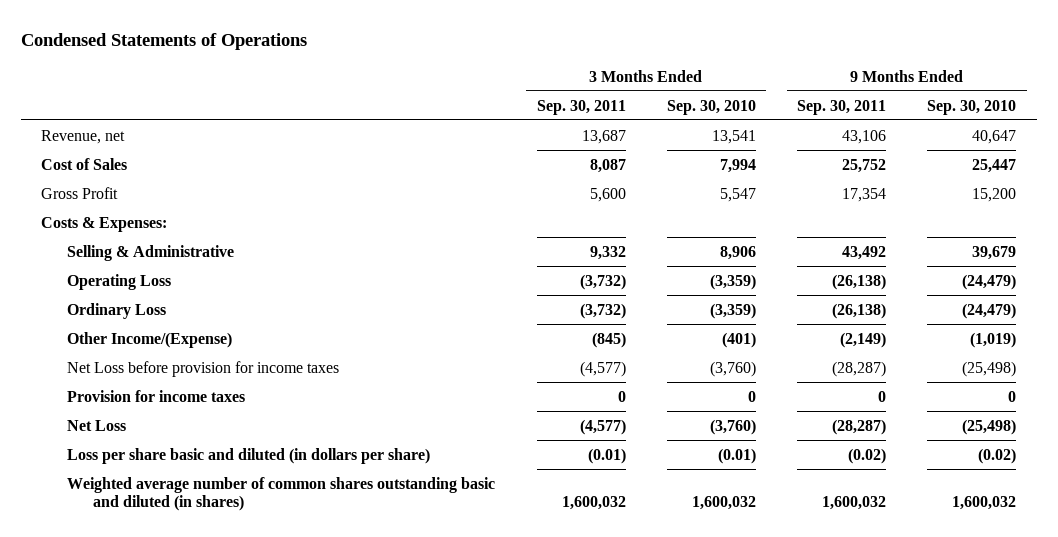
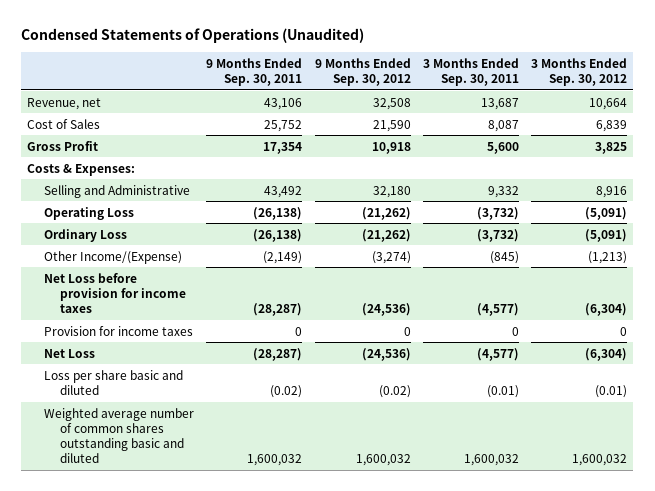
[20,33,307,51] Condensed Statements of Operations -> [21,28,365,44] Condensed Statements of Operations (Unaudited)
[666,99,756,115] Sep. 30, 2010 -> none
[927,99,1017,115] Sep. 30, 2010 -> none
none -> [314,57,411,87] 9 Months Ended Sep. 30, 2012
none -> [531,57,628,87] 3 Months Ended Sep. 30, 2012
[67,244,235,261] Selling & Administrative -> [43,184,190,198] Selling and Administrative
[67,447,431,464] Loss per share basic and diluted (in dollars per share) -> [43,369,183,395] Loss per share basic and diluted
[67,476,496,512] Weighted average number of common shares outstanding basic and diluted (in shares) -> [43,407,194,464] Weighted average number of common shares outstanding basic and diluted

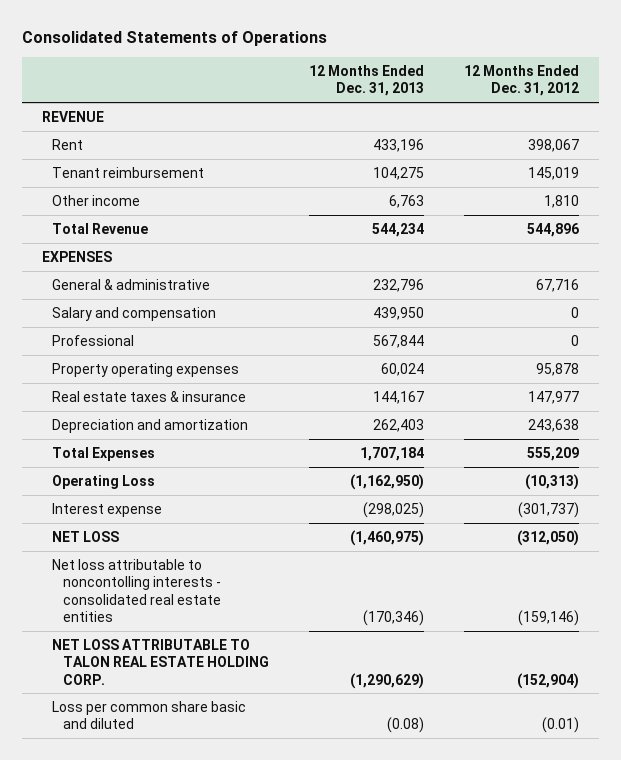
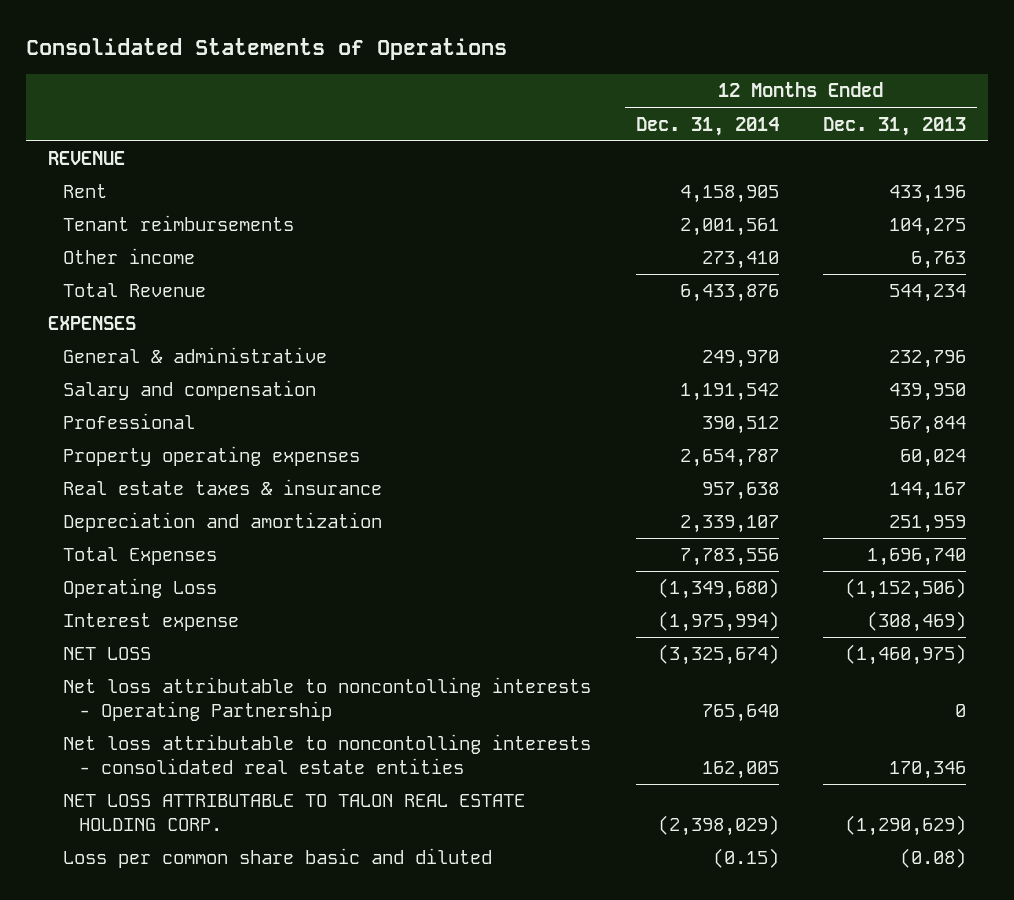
[464,64,580,97] 12 Months Ended Dec. 31, 2012 -> none
none -> [635,116,779,136] Dec. 31, 2014
[52,166,205,178] Tenant reimbursement -> [63,215,295,232] Tenant reimbursements
[372,418,424,432] 262,403 -> [889,515,967,534] 251,959
[359,446,424,461] 1,707,184 -> [867,548,967,567] 1,696,740
[349,473,424,490] (1,162,950) -> [845,578,967,600] (1,152,506)
[362,501,424,518] (298,025) -> [867,611,967,633] (308,469)
none -> [63,677,592,721] Net loss attributable to noncontolling interests - Operating Partnership
[362,609,424,626] (170,346) -> [889,760,967,779] 170,346

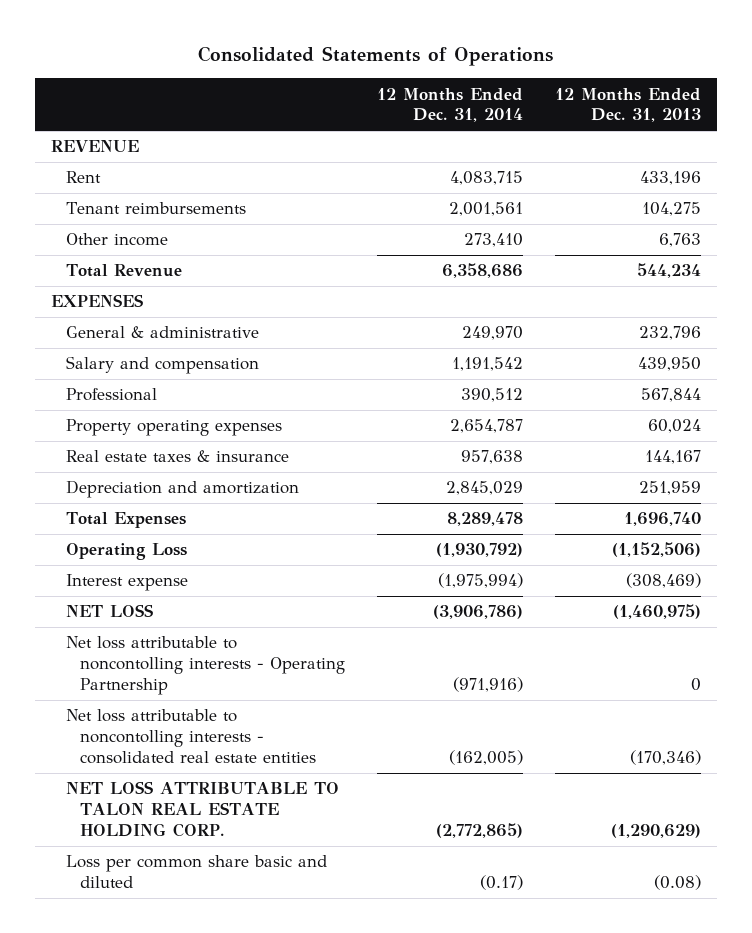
[679,185,779,204] 4,158,905 -> [450,171,524,186] 4,083,715
[679,284,779,303] 6,433,876 -> [442,263,524,279] 6,358,686
[679,515,779,534] 2,339,107 -> [446,481,524,496] 2,845,029
[679,548,779,567] 7,783,556 -> [447,512,524,527] 8,289,478
[657,578,779,600] (1,349,680) -> [436,543,524,558] (1,930,792)
[657,644,779,666] (3,325,674) -> [433,605,524,620] (3,906,786)
[701,703,779,722] 765,640 -> [453,676,524,692] (971,916)
[701,760,779,779] 162,005 -> [449,749,524,765] (162,005)
[889,760,967,779] 170,346 -> [630,749,702,765] (170,346)
[657,814,779,836] (2,398,029) -> [436,822,524,838] (2,772,865)
[712,848,779,869] (0.15) -> [480,875,524,891] (0.17)

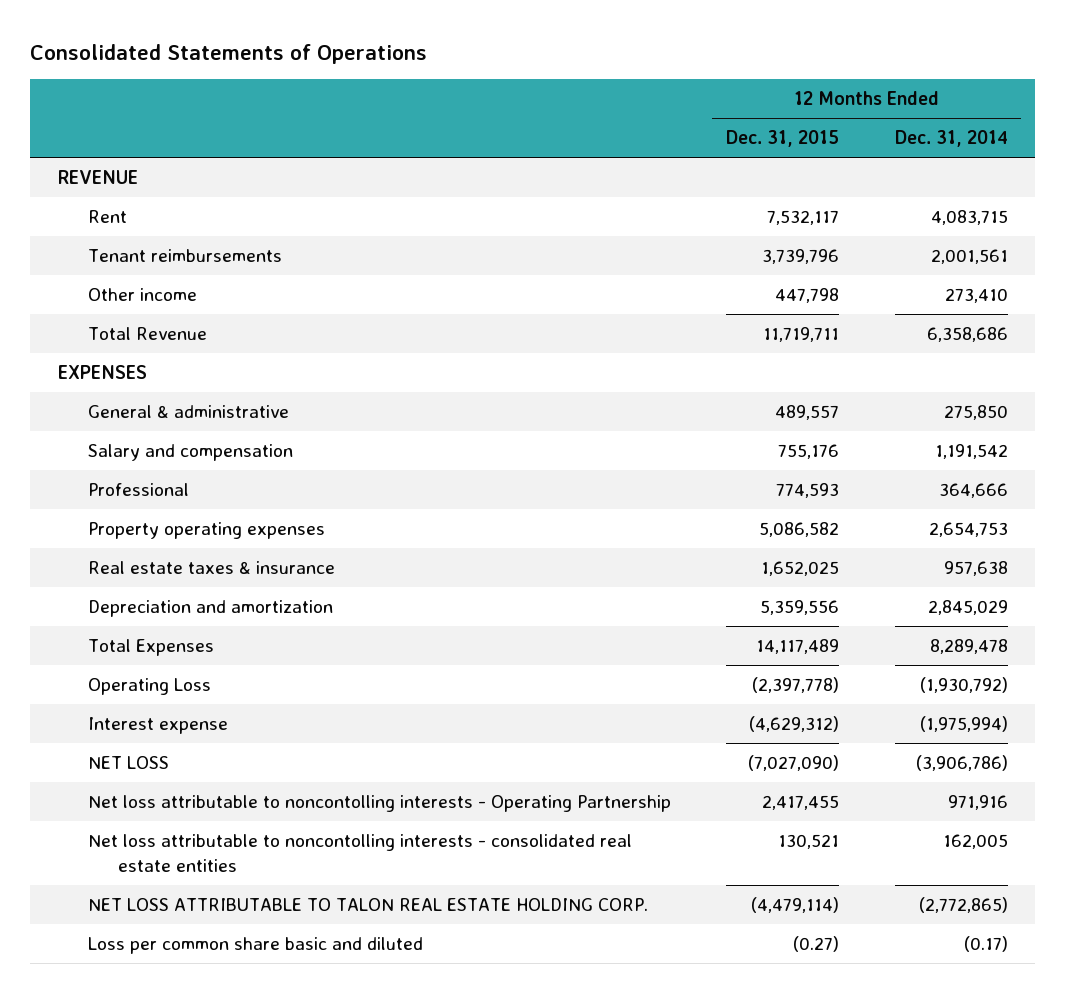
[555,87,702,123] 12 Months Ended Dec. 31, 2013 -> none
none -> [726,130,840,148] Dec. 31, 2015
[462,326,524,341] 249,970 -> [943,404,1008,420] 275,850
[461,388,524,403] 390,512 -> [938,482,1008,498] 364,666
[450,419,524,434] 2,654,787 -> [928,521,1008,537] 2,654,753
[453,676,524,692] (971,916) -> [947,794,1008,810] 971,916
[449,749,524,765] (162,005) -> [942,833,1008,849] 162,005

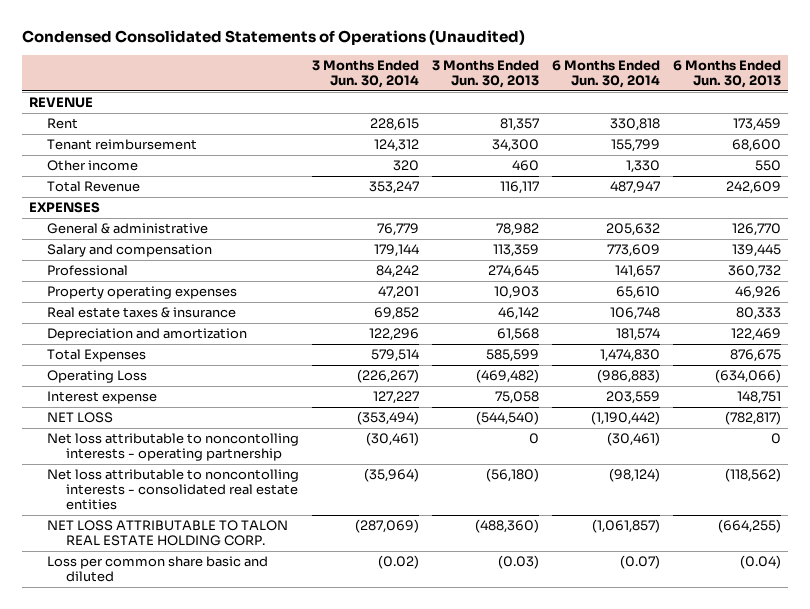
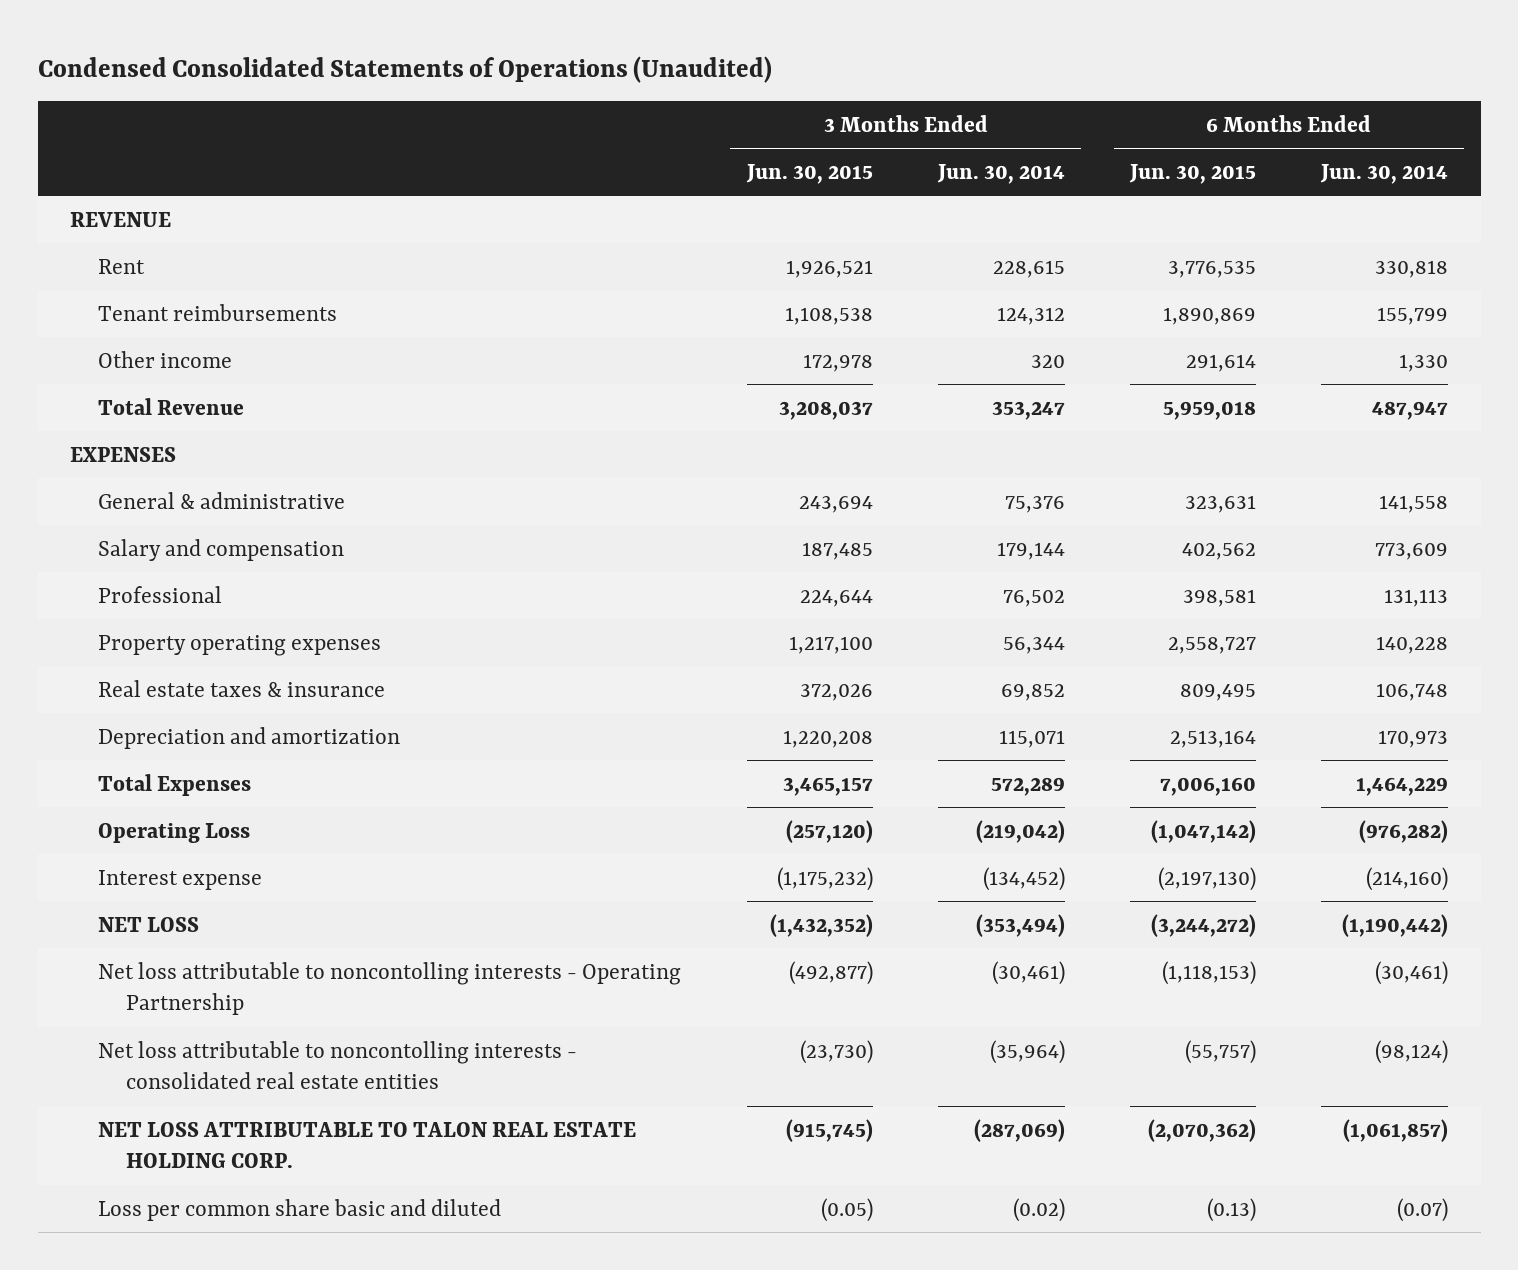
[432,60,540,89] 3 Months Ended Jun. 30, 2013 -> none
[673,60,782,89] 6 Months Ended Jun. 30, 2013 -> none
none -> [745,163,873,184] Jun. 30, 2015
none -> [1128,163,1256,184] Jun. 30, 2015
[47,139,198,151] Tenant reimbursement -> [98,303,338,321] Tenant reimbursements
[377,223,420,237] 76,779 -> [1004,495,1065,513] 75,376
[606,223,661,237] 205,632 -> [1379,494,1449,513] 141,558
[376,265,420,279] 84,242 -> [1002,589,1065,607] 76,502
[615,265,661,279] 141,657 -> [1384,588,1449,607] 131,113
[378,286,420,300] 47,201 -> [1002,636,1065,654] 56,344
[616,286,661,300] 65,610 -> [1376,635,1449,654] 140,228
[369,328,420,342] 122,296 -> [998,729,1065,748] 115,071
[616,328,661,342] 181,574 -> [1378,729,1449,748] 170,973
[371,349,420,363] 579,514 -> [990,776,1065,796] 572,289
[600,349,661,363] 1,474,830 -> [1356,776,1449,796] 1,464,229
[357,369,420,384] (226,267) -> [975,819,1065,843] (219,042)
[597,369,661,384] (986,883) -> [1359,819,1449,843] (976,282)
[373,391,420,405] 127,227 -> [982,866,1065,891] (134,452)
[606,391,661,405] 203,559 -> [1366,866,1449,891] (214,160)
[47,433,300,462] Net loss attributable to noncontolling interests - operating partnership -> [98,961,682,1016] Net loss attributable to noncontolling interests - Operating Partnership

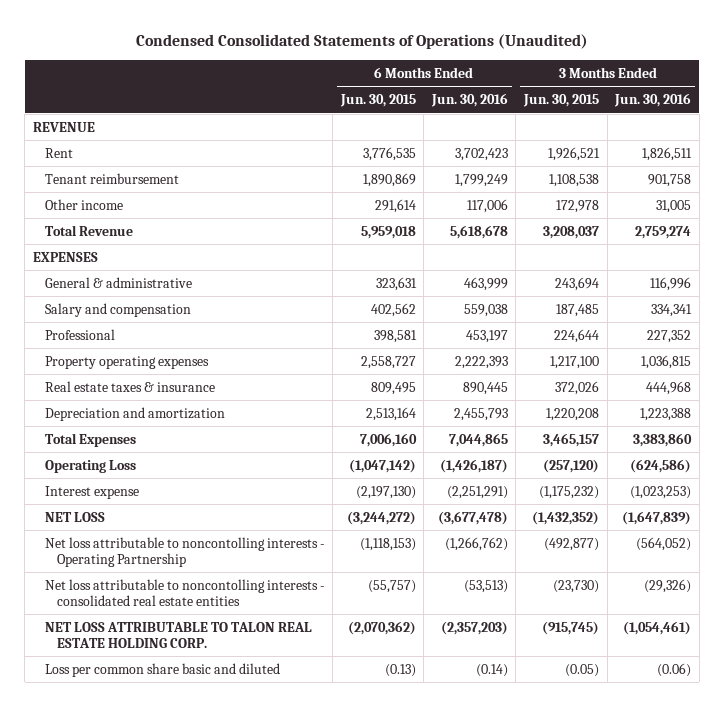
[936,163,1065,184] Jun. 30, 2014 -> none
[1320,163,1449,184] Jun. 30, 2014 -> none
none -> [430,93,508,108] Jun. 30, 2016
none -> [614,93,692,108] Jun. 30, 2016
[98,303,338,321] Tenant reimbursements -> [44,172,179,184] Tenant reimbursement

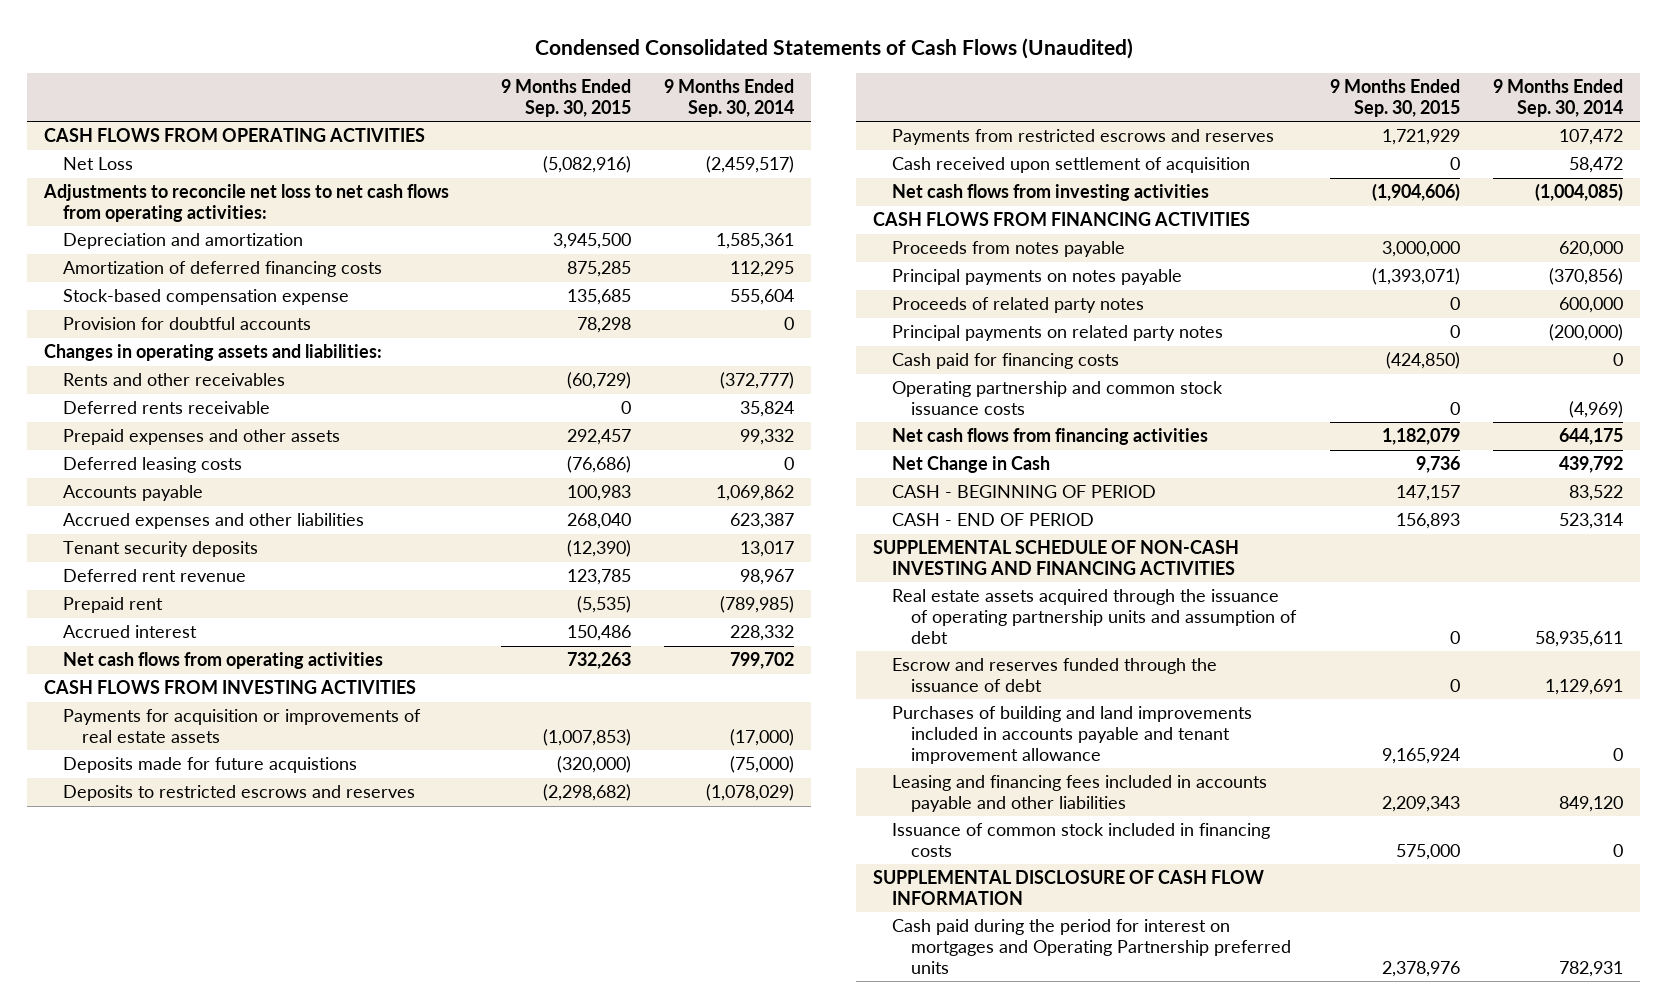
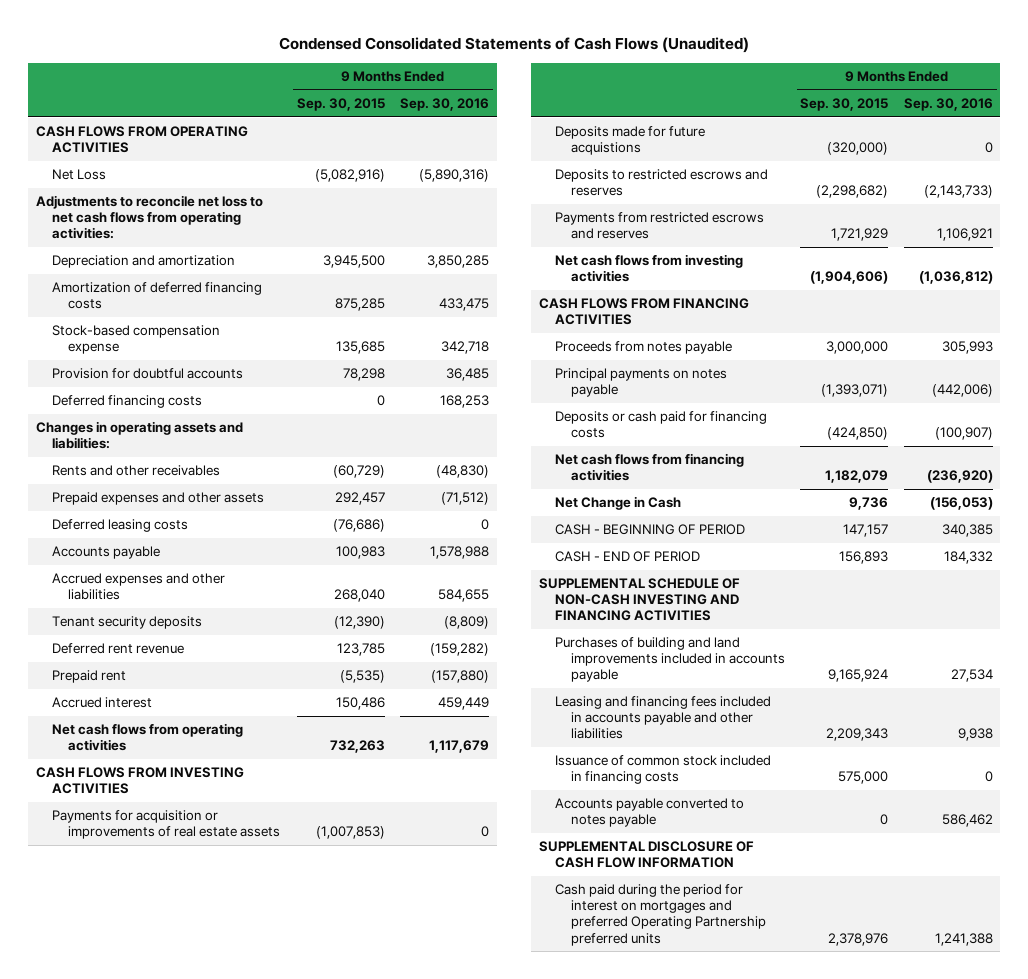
[664,78,795,117] 9 Months Ended Sep. 30, 2014 -> none
none -> [400,97,490,111] Sep. 30, 2016
none -> [51,395,202,409] Deferred financing costs
[62,401,270,415] Deferred rents receivable -> none
[891,157,1250,174] Cash received upon settlement of acquisition -> none
[891,297,1144,314] Proceeds of related party notes -> none
[891,325,1223,342] Principal payments on related party notes -> none
[891,381,1223,416] Operating partnership and common stock issuance costs -> none
[891,353,1119,370] Cash paid for financing costs -> [554,411,767,439] Deposits or cash paid for financing costs
[891,589,1298,644] Real estate assets acquired through the issuance of operating partnership units and assumption of debt -> none
[891,658,1217,693] Escrow and reserves funded through the issuance of debt -> none
[891,706,1252,764] Purchases of building and land improvements included in accounts payable and tenant improvement allowance -> [554,637,785,683] Purchases of building and land improvements included in accounts payable
none -> [554,798,744,828] Accounts payable converted to notes payable
[891,919,1292,974] Cash paid during the period for interest on mortgages and Operating Partnership preferred units -> [554,884,766,946] Cash paid during the period for interest on mortgages and preferred Operating Partnership preferred units

